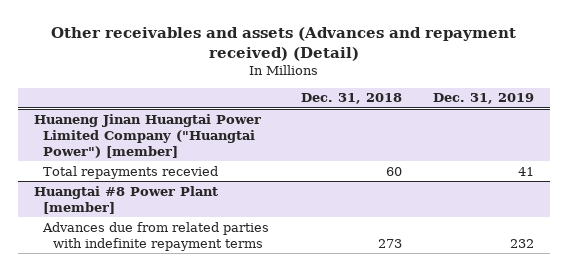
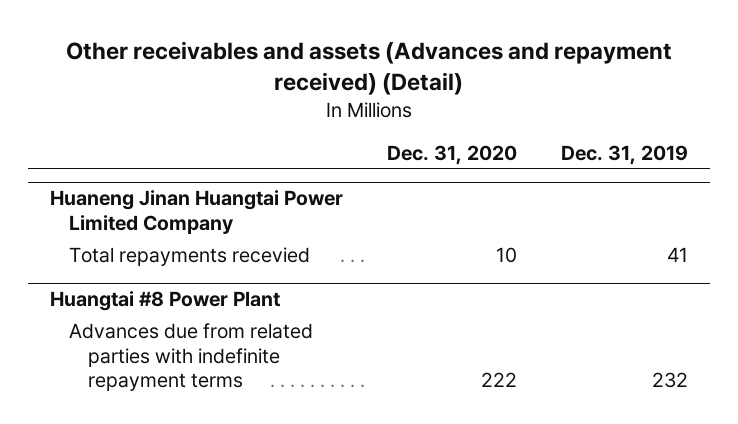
[300,93,402,105] Dec. 31, 2018 -> none
none -> [386,144,517,165] Dec. 31, 2020
[33,113,261,158] Huaneng Jinan Huangtai Power Limited Company ("Huangtai Power") [member] -> [50,190,344,234] Huaneng Jinan Huangtai Power Limited Company
[33,185,218,214] Huangtai #8 Power Plant [member] -> [50,291,281,312] Huangtai #8 Power Plant

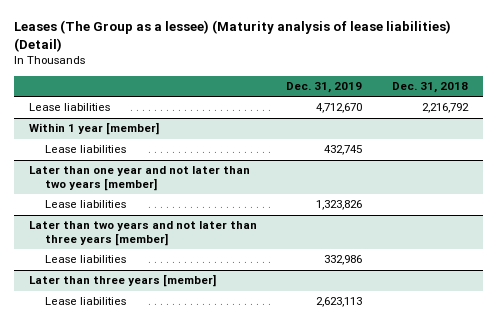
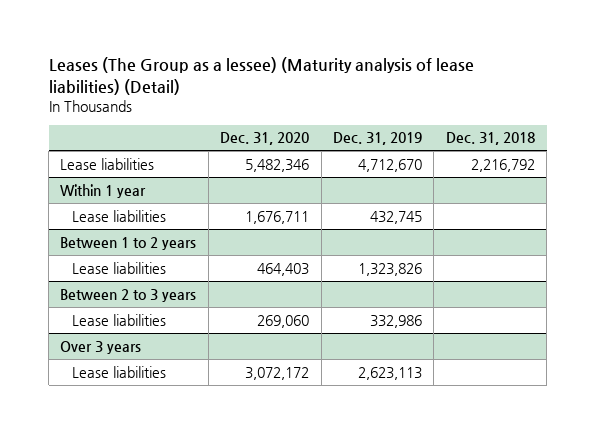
none -> [220,132,310,146] Dec. 31, 2020
[28,122,159,136] Within 1 year [member] -> [60,183,147,198] Within 1 year
[28,166,250,191] Later than one year and not later than two years [member] -> [60,236,197,250] Between 1 to 2 years
[28,221,257,246] Later than two years and not later than three years [member] -> [60,288,197,302] Between 2 to 3 years
[28,274,216,288] Later than three years [member] -> [60,340,142,354] Over 3 years

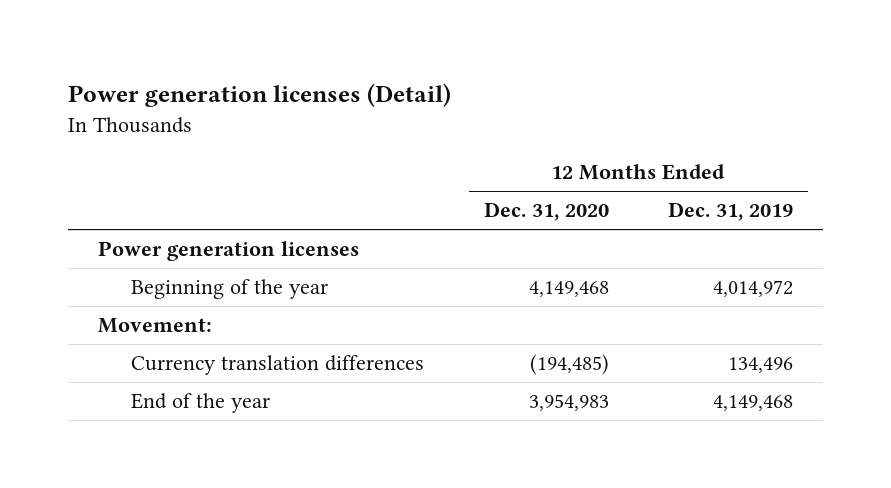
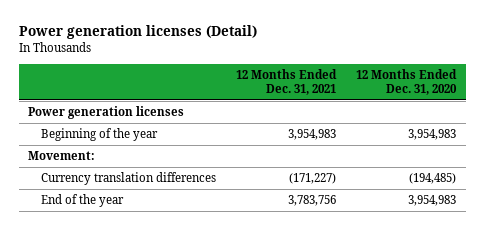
[668,202,794,222] Dec. 31, 2019 -> none
none -> [235,68,337,96] 12 Months Ended Dec. 31, 2021
[528,281,609,298] 4,149,468 -> [407,128,456,140] 3,954,983

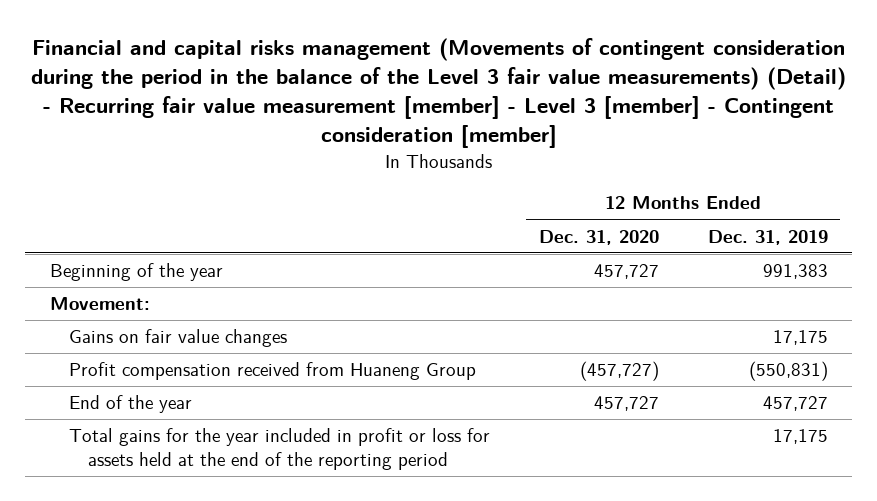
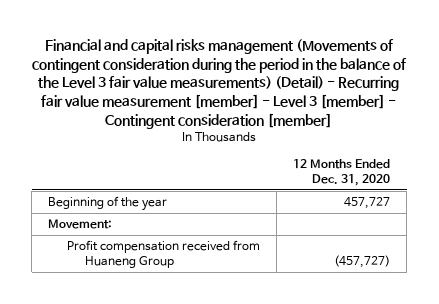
[707,229,828,245] Dec. 31, 2019 -> none
[68,329,287,348] Gains on fair value changes -> none
[68,395,192,414] End of the year -> none
[68,428,490,470] Total gains for the year included in profit or loss for assets held at the end of the reporting period -> none

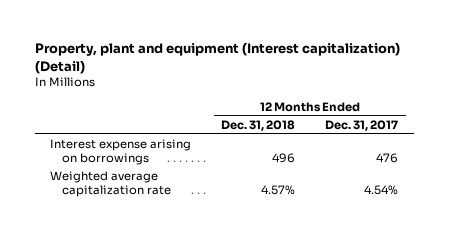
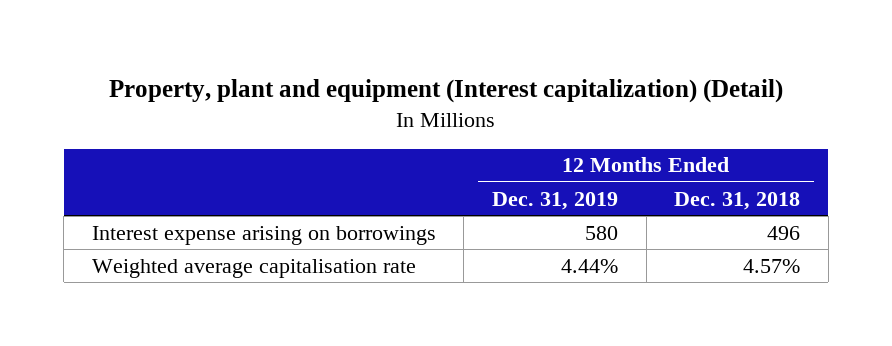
[325,119,399,131] Dec. 31, 2017 -> none
none -> [491,191,618,210] Dec. 31, 2019
[50,171,171,198] Weighted average capitalization rate -> [91,258,416,278] Weighted average capitalisation rate

